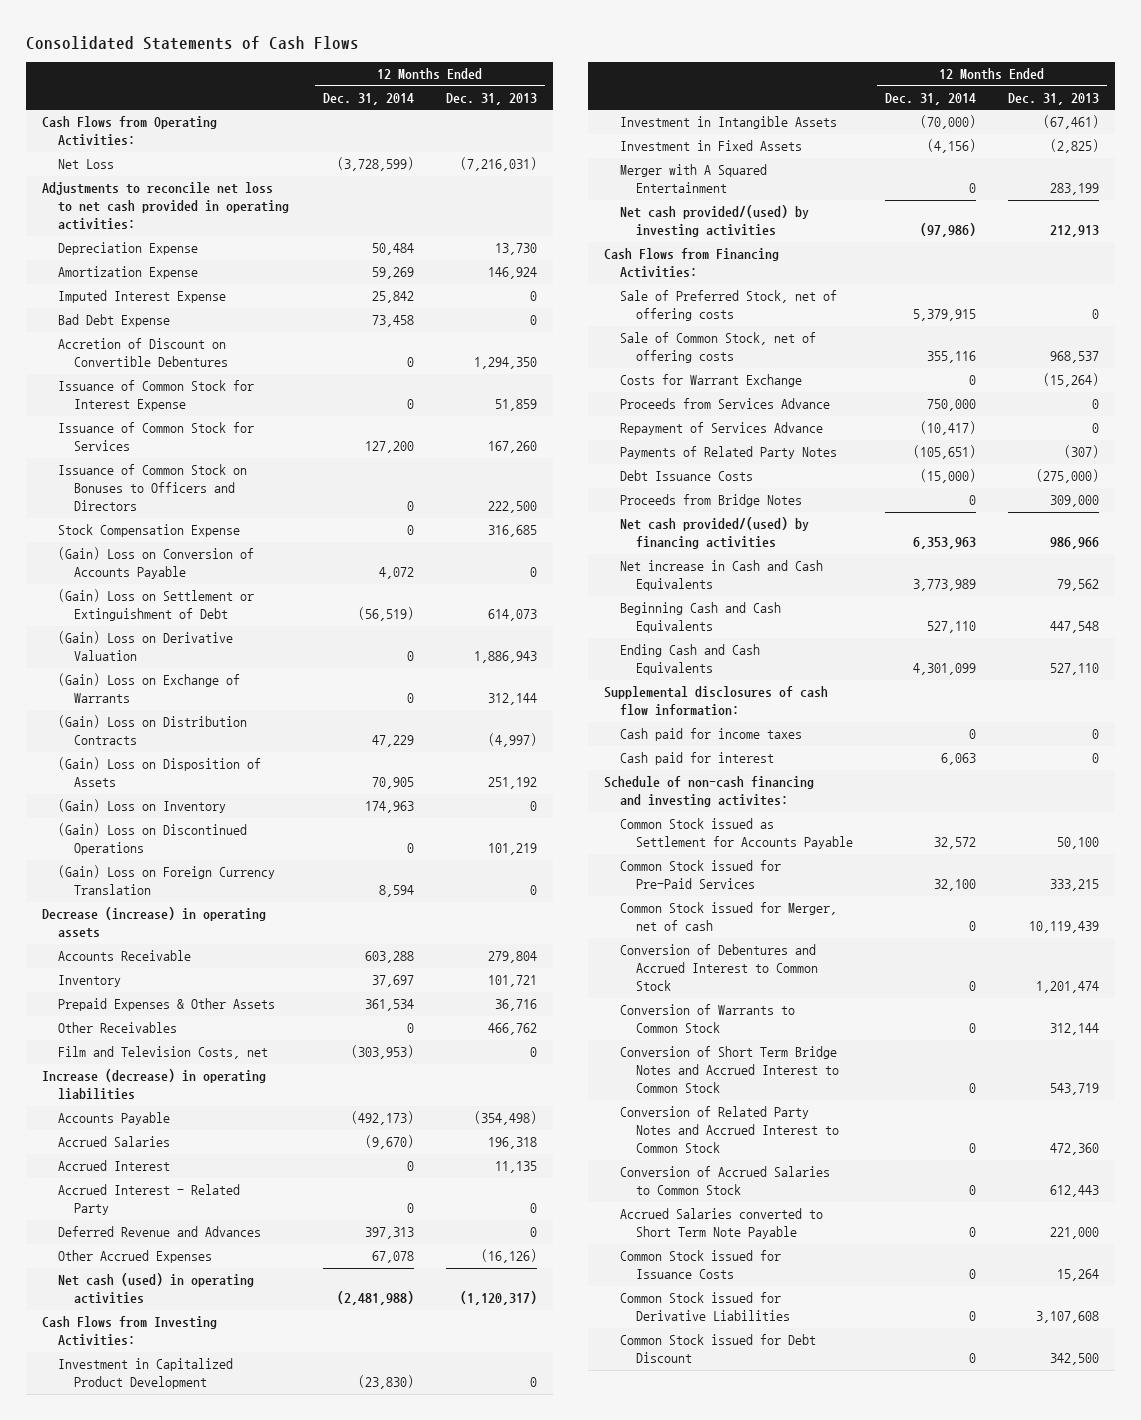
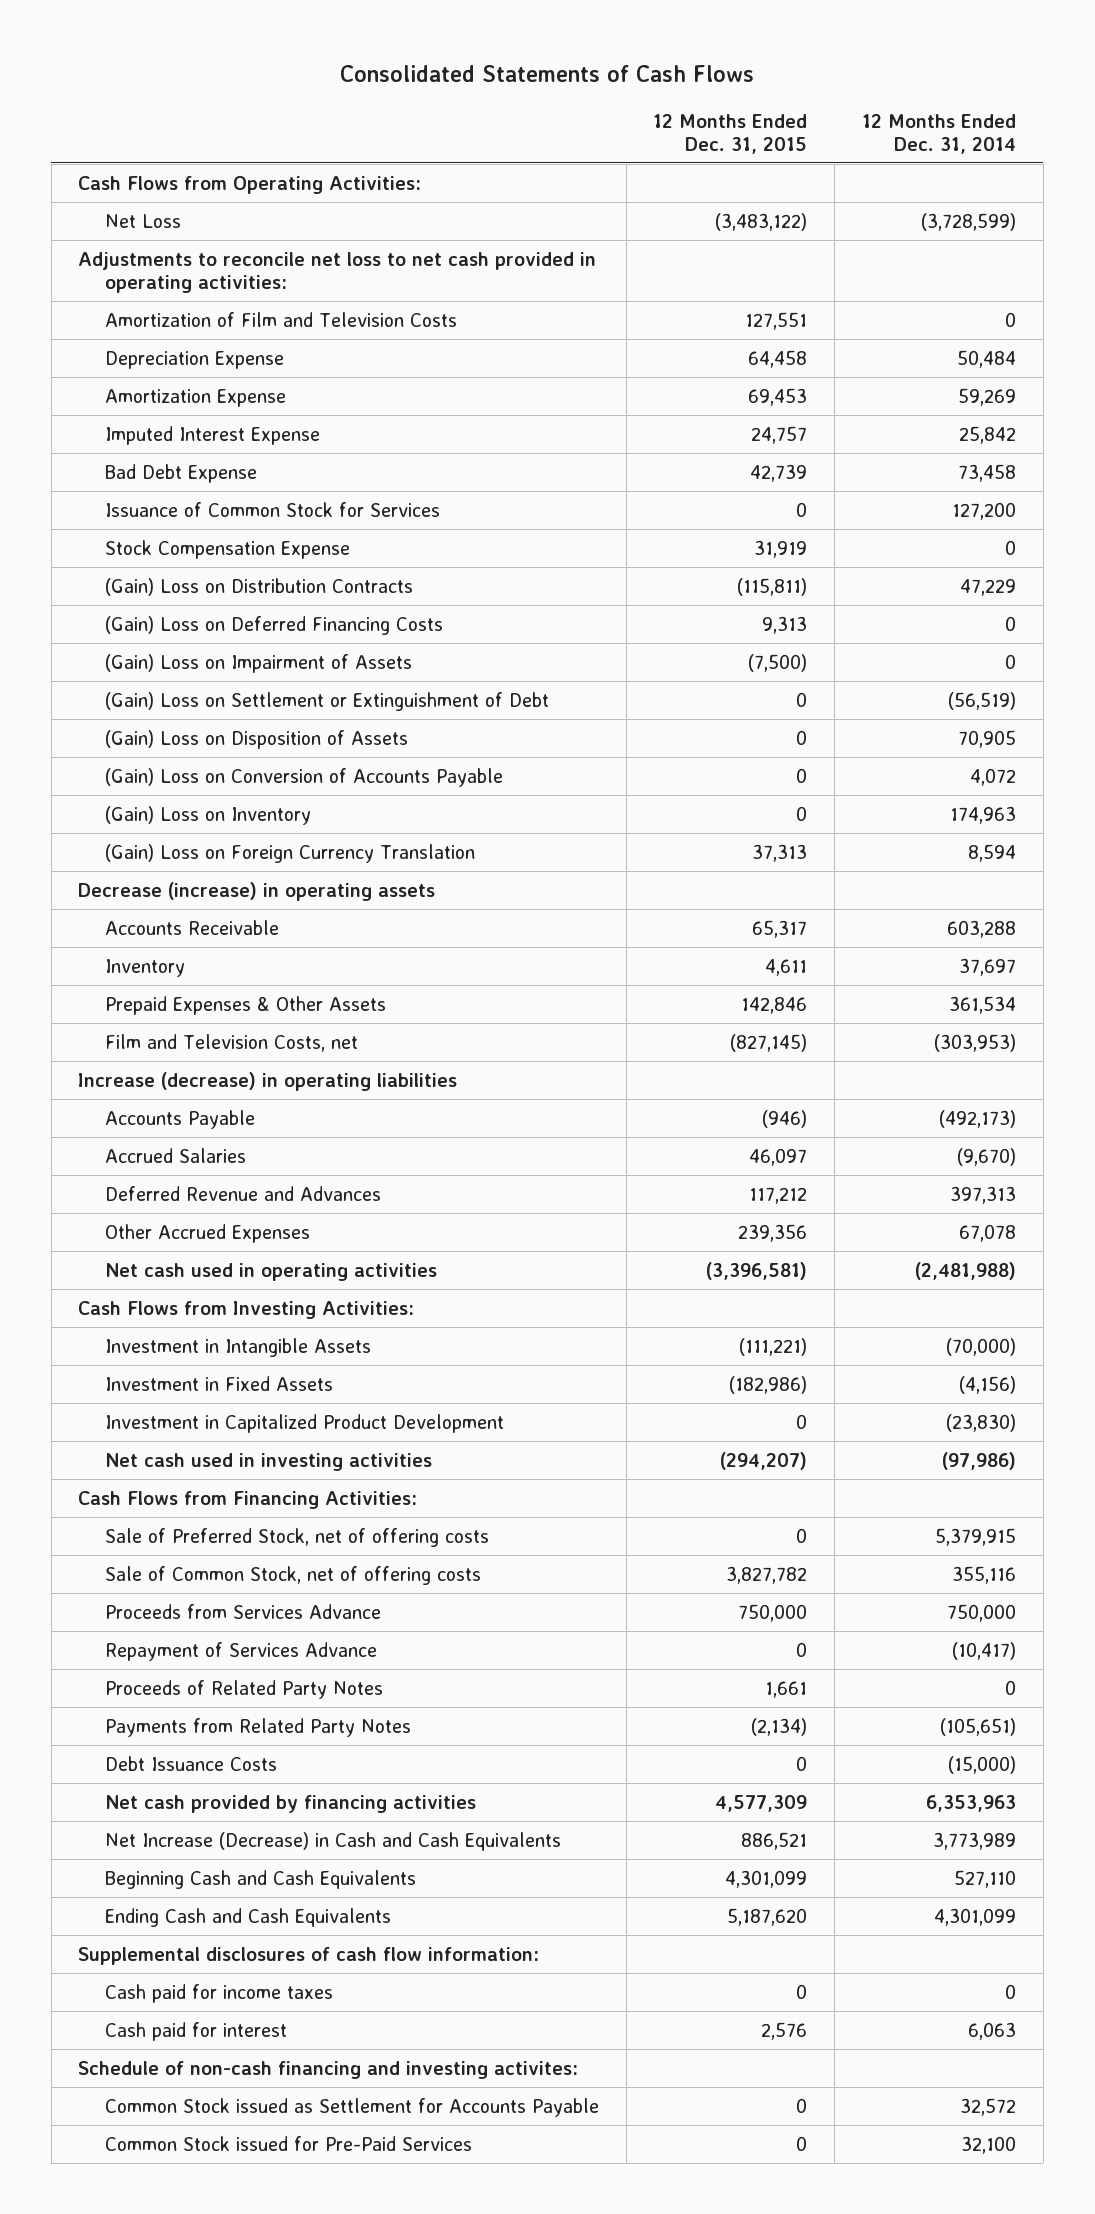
[445,92,537,105] Dec. 31, 2013 -> none
none -> [653,113,808,154] 12 Months Ended Dec. 31, 2015
none -> [104,311,457,327] Amortization of Film and Television Costs
[57,338,228,368] Accretion of Discount on Convertible Debentures -> none
[57,380,254,412] Issuance of Common Stock for Interest Expense -> none
[57,464,247,512] Issuance of Common Stock on Bonuses to Officers and Directors -> none
[57,631,233,662] (Gain) Loss on Derivative Valuation -> none
[57,673,240,704] (Gain) Loss on Exchange of Warrants -> none
none -> [104,615,443,635] (Gain) Loss on Deferred Financing Costs
none -> [104,653,412,673] (Gain) Loss on Impairment of Assets
[57,589,254,622] (Gain) Loss on Settlement or Extinguishment of Debt -> [104,691,549,711] (Gain) Loss on Settlement or Extinguishment of Debt
[57,547,254,580] (Gain) Loss on Conversion of Accounts Payable -> [104,767,503,787] (Gain) Loss on Conversion of Accounts Payable
[57,823,247,856] (Gain) Loss on Discontinued Operations -> none
[57,1022,177,1034] Other Receivables -> none
[57,1160,170,1172] Accrued Interest -> none
[57,1184,240,1216] Accrued Interest - Related Party -> none
[57,1273,254,1305] Net cash (used) in operating activities -> [104,1262,437,1281] Net cash used in operating activities
[620,164,768,194] Merger with A Squared Entertainment -> none
[57,1358,233,1390] Investment in Capitalized Product Development -> [104,1413,504,1433] Investment in Capitalized Product Development
[620,205,810,238] Net cash provided/(used) by investing activities -> [104,1452,432,1471] Net cash used in investing activities
[620,374,803,388] Costs for Warrant Exchange -> none
none -> [104,1679,383,1699] Proceeds of Related Party Notes
[620,446,838,460] Payments of Related Party Notes -> [104,1717,411,1737] Payments from Related Party Notes
[620,494,803,508] Proceeds from Bridge Notes -> none
[620,517,810,550] Net cash provided/(used) by financing activities -> [104,1794,476,1813] Net cash provided by financing activities
[620,560,824,592] Net increase in Cash and Cash Equivalents -> [104,1831,561,1851] Net Increase (Decrease) in Cash and Cash Equivalents
[620,902,838,932] Common Stock issued for Merger, net of cash -> none
[620,944,819,992] Conversion of Debentures and Accrued Interest to Common Stock -> none
[620,1004,796,1034] Conversion of Warrants to Common Stock -> none
[620,1046,840,1094] Conversion of Short Term Bridge Notes and Accrued Interest to Common Stock -> none
[620,1106,840,1154] Conversion of Related Party Notes and Accrued Interest to Common Stock -> none
[620,1166,831,1196] Conversion of Accrued Salaries to Common Stock -> none
[620,1208,824,1240] Accrued Salaries converted to Short Term Note Payable -> none
[620,1250,782,1280] Common Stock issued for Issuance Costs -> none
[620,1292,791,1322] Common Stock issued for Derivative Liabilities -> none
[620,1334,817,1364] Common Stock issued for Debt Discount -> none

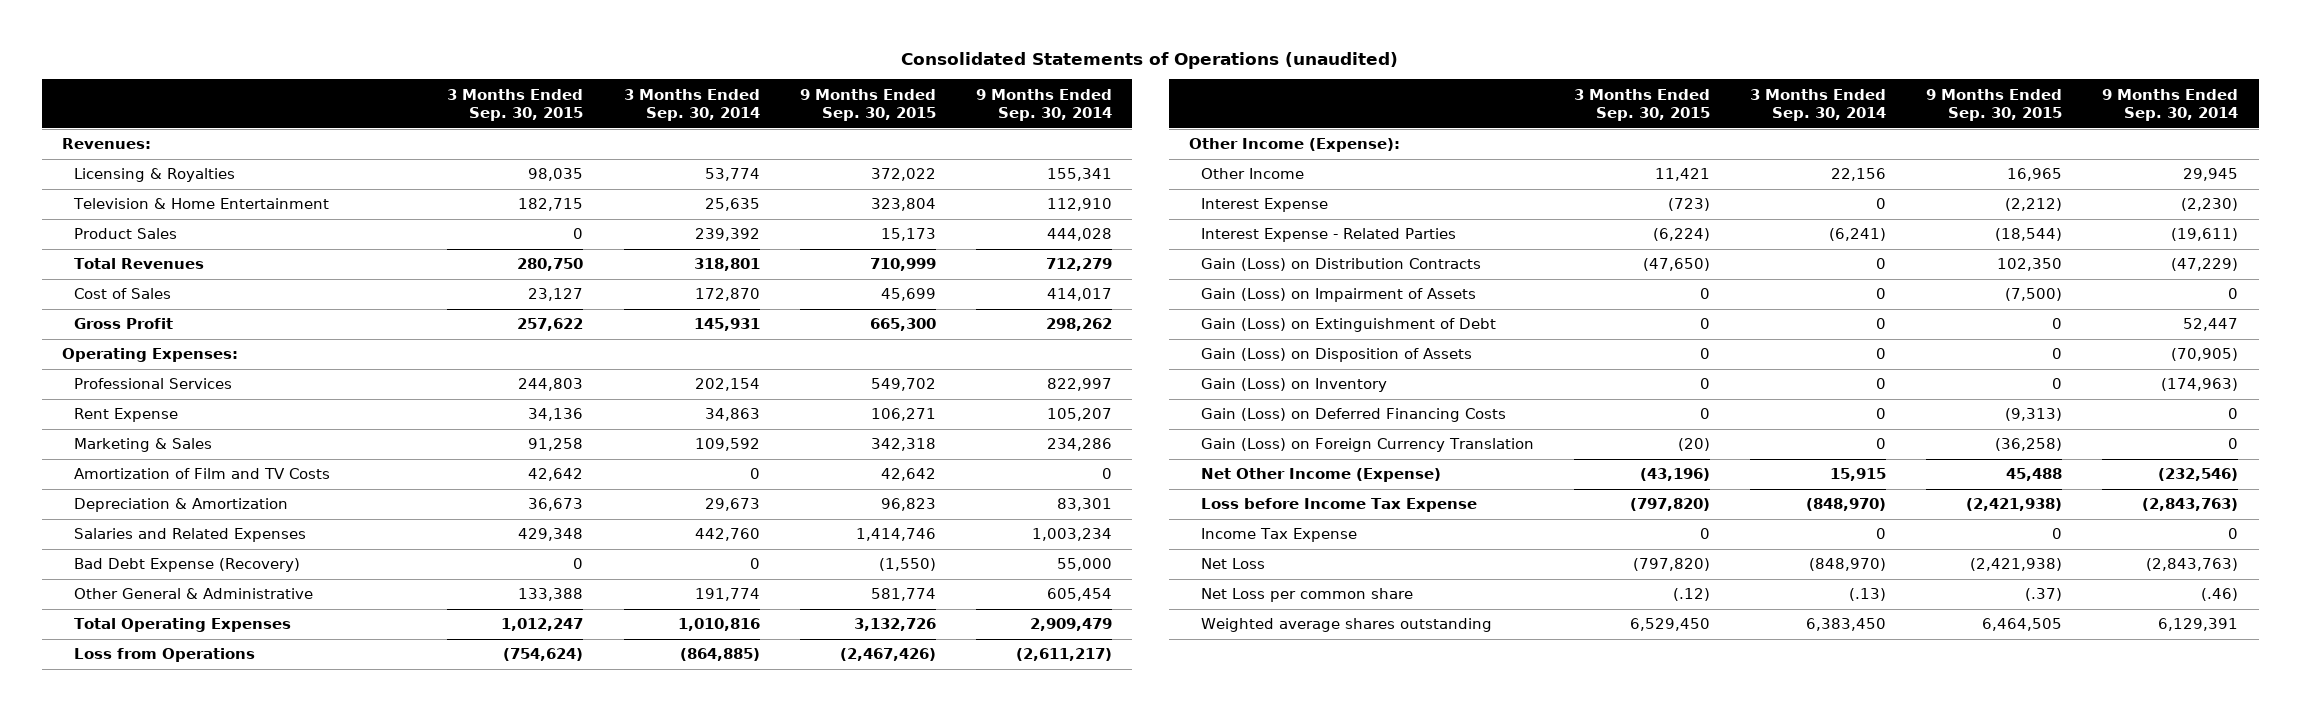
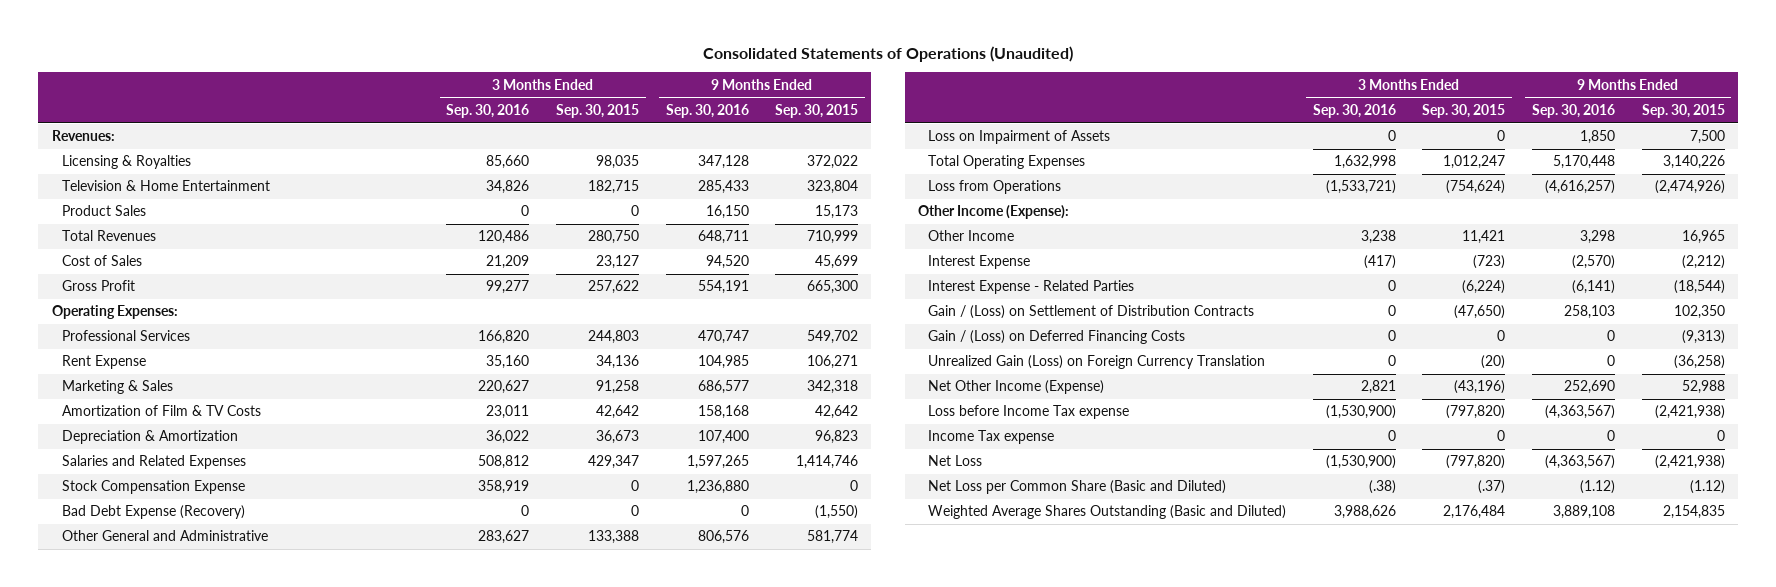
[901,51,1399,69] Consolidated Statements of Operations (unaudited) -> [703,45,1074,62] Consolidated Statements of Operations (Unaudited)
[623,88,760,122] 3 Months Ended Sep. 30, 2014 -> none
[975,88,1112,122] 9 Months Ended Sep. 30, 2014 -> none
none -> [446,103,530,118] Sep. 30, 2016
none -> [665,103,749,118] Sep. 30, 2016
[74,468,331,480] Amortization of Film and TV Costs -> [61,405,261,417] Amortization of Film & TV Costs
[518,528,584,542] 429,348 -> [588,455,640,470] 429,347
none -> [61,480,245,495] Stock Compensation Expense
[74,588,314,600] Other General & Administrative -> [61,530,268,542] Other General and Administrative
none -> [928,130,1111,145] Loss on Impairment of Assets
[853,618,936,632] 3,132,726 -> [1662,155,1725,170] 3,140,226
[839,648,936,662] (2,467,426) -> [1654,180,1725,195] (2,474,926)
[1200,288,1476,303] Gain (Loss) on Impairment of Assets -> none
[1200,318,1496,333] Gain (Loss) on Extinguishment of Debt -> none
[1200,348,1472,363] Gain (Loss) on Disposition of Assets -> none
[1200,378,1387,393] Gain (Loss) on Inventory -> none
[1200,258,1481,272] Gain (Loss) on Distribution Contracts -> [928,305,1255,320] Gain / (Loss) on Settlement of Distribution Contracts
[1200,408,1506,423] Gain (Loss) on Deferred Financing Costs -> [928,330,1186,345] Gain / (Loss) on Deferred Financing Costs
[1200,438,1534,453] Gain (Loss) on Foreign Currency Translation -> [928,355,1266,370] Unrealized Gain (Loss) on Foreign Currency Translation
[2006,468,2063,482] 45,488 -> [1681,380,1725,395] 52,988
[1200,498,1477,513] Loss before Income Tax Expense -> [928,405,1130,420] Loss before Income Tax expense
[1200,528,1357,543] Income Tax Expense -> [928,430,1055,445] Income Tax expense
[1200,588,1413,603] Net Loss per common share -> [928,480,1227,495] Net Loss per Common Share (Basic and Diluted)
[1672,588,1710,602] (.12) -> [1478,480,1506,495] (.37)
[2025,588,2063,602] (.37) -> [1689,480,1725,495] (1.12)
[1200,618,1492,633] Weighted average shares outstanding -> [928,505,1287,520] Weighted Average Shares Outstanding (Basic and Diluted)
[1629,618,1710,632] 6,529,450 -> [1443,505,1506,520] 2,176,484
[1982,618,2063,632] 6,464,505 -> [1662,505,1725,520] 2,154,835

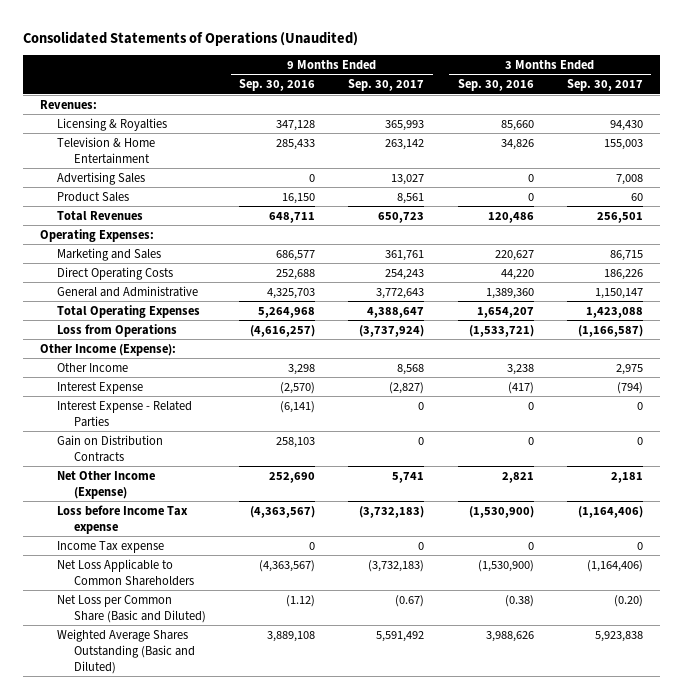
[556,103,640,118] Sep. 30, 2015 -> none
[775,103,859,118] Sep. 30, 2015 -> none
none -> [348,79,425,92] Sep. 30, 2017
none -> [566,79,643,92] Sep. 30, 2017
none -> [56,171,145,185] Advertising Sales
[61,255,142,267] Cost of Sales -> none
[61,280,135,292] Gross Profit -> none
[61,330,190,342] Professional Services -> none
[61,355,146,370] Rent Expense -> none
[61,405,261,417] Amortization of Film & TV Costs -> none
[61,430,238,445] Depreciation & Amortization -> none
[61,455,246,470] Salaries and Related Expenses -> none
[61,480,245,495] Stock Compensation Expense -> none
[61,505,245,520] Bad Debt Expense (Recovery) -> none
[928,130,1111,145] Loss on Impairment of Assets -> none
[61,380,173,395] Marketing & Sales -> [56,247,161,261] Marketing and Sales
none -> [56,266,173,280] Direct Operating Costs
[61,530,268,542] Other General and Administrative -> [56,285,198,297] General and Administrative
[478,530,530,545] 283,627 -> [485,287,534,299] 1,389,360
[697,530,749,545] 806,576 -> [267,287,316,299] 4,325,703
[1333,155,1396,170] 1,632,998 -> [476,306,534,318] 1,654,207
[1553,155,1616,170] 5,170,448 -> [258,306,316,318] 5,264,968
[928,330,1186,345] Gain / (Loss) on Deferred Financing Costs -> none
[928,355,1266,370] Unrealized Gain (Loss) on Foreign Currency Translation -> none
[928,305,1255,320] Gain / (Loss) on Settlement of Distribution Contracts -> [56,434,163,462] Gain on Distribution Contracts
[928,455,983,467] Net Loss -> [56,558,194,586] Net Loss Applicable to Common Shareholders
[1368,480,1396,495] (.38) -> [504,594,534,607] (0.38)

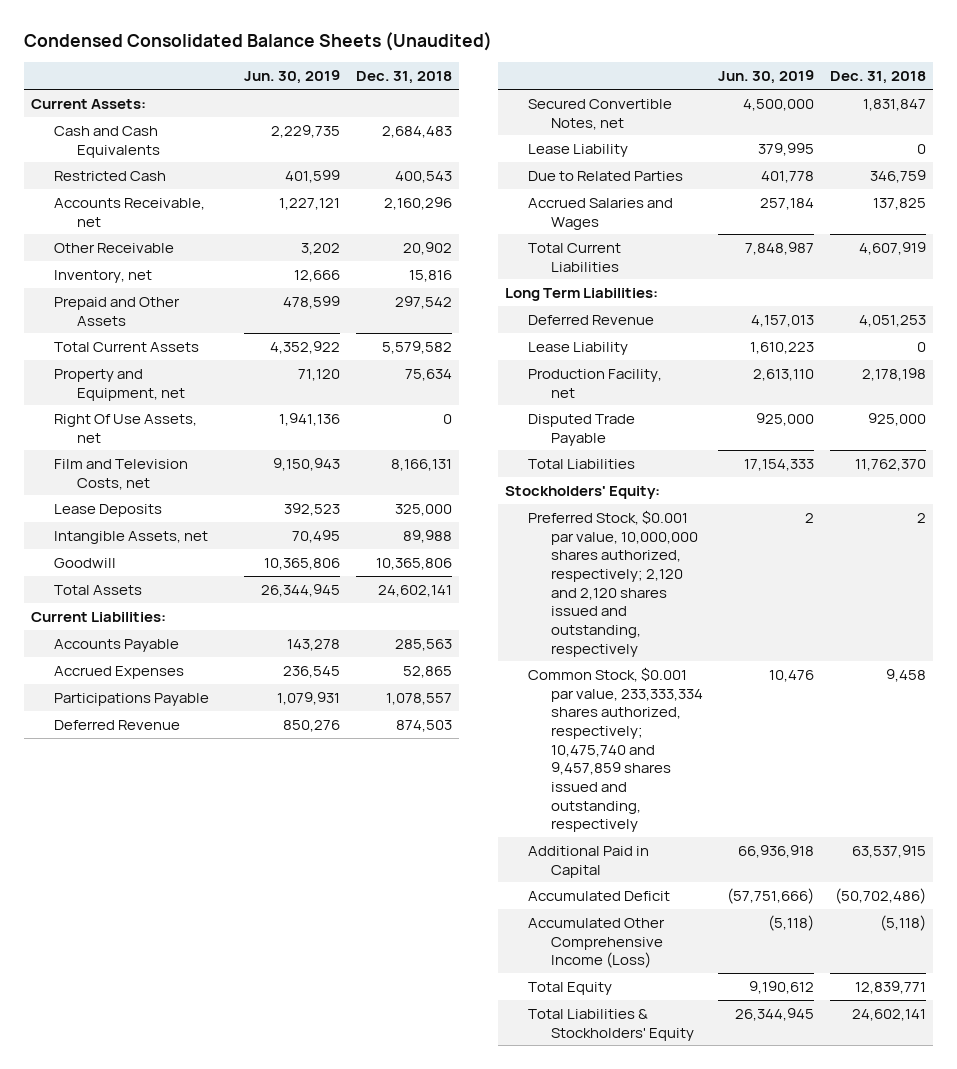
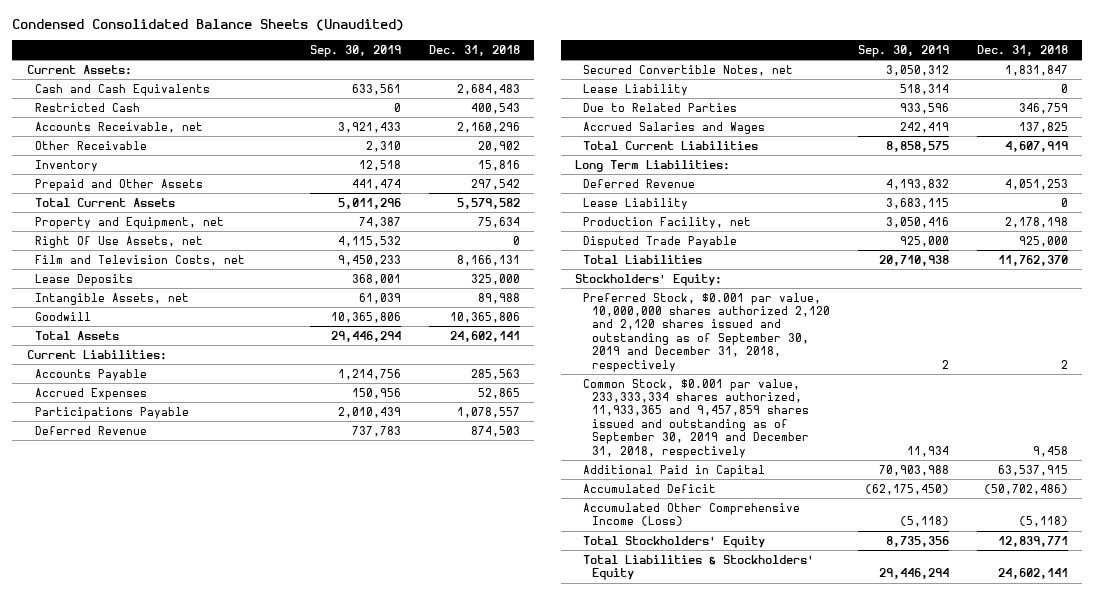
[244,70,341,85] Jun. 30, 2019 -> none
none -> [309,44,401,57] Sep. 30, 2019
[54,269,153,283] Inventory, net -> [34,159,98,172] Inventory
[528,509,698,657] Preferred Stock, $0.001 par value, 10,000,000 shares authorized, respectively; 2,120 and 2,120 shares issued and outstanding, respectively -> [583,292,830,372] Preferred Stock, $0.001 par value, 10,000,000 shares authorized 2,120 and 2,120 shares issued and outstanding as of September 30, 2019 and December 31, 2018, respectively
[528,666,703,833] Common Stock, $0.001 par value, 233,333,334 shares authorized, respectively; 10,475,740 and 9,457,859 shares issued and outstanding, respectively -> [583,378,809,458] Common Stock, $0.001 par value, 233,333,334 shares authorized, 11,933,365 and 9,457,859 shares issued and outstanding as of September 30, 2019 and December 31, 2018, respectively
[528,981,613,995] Total Equity -> [583,535,766,548] Total Stockholders' Equity

